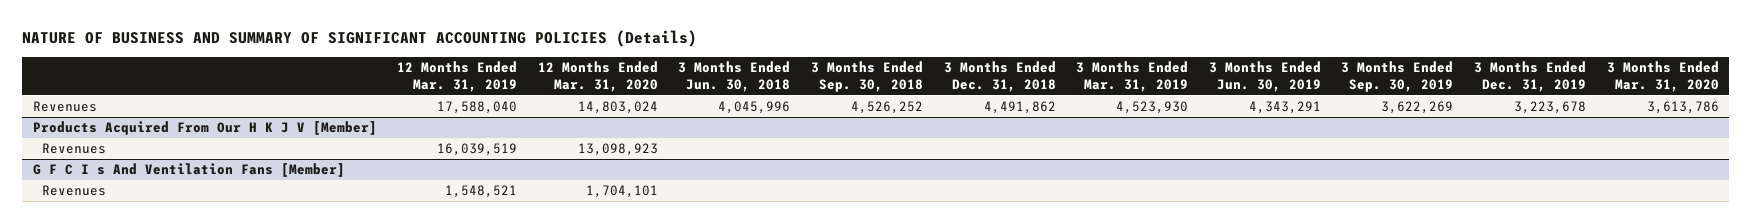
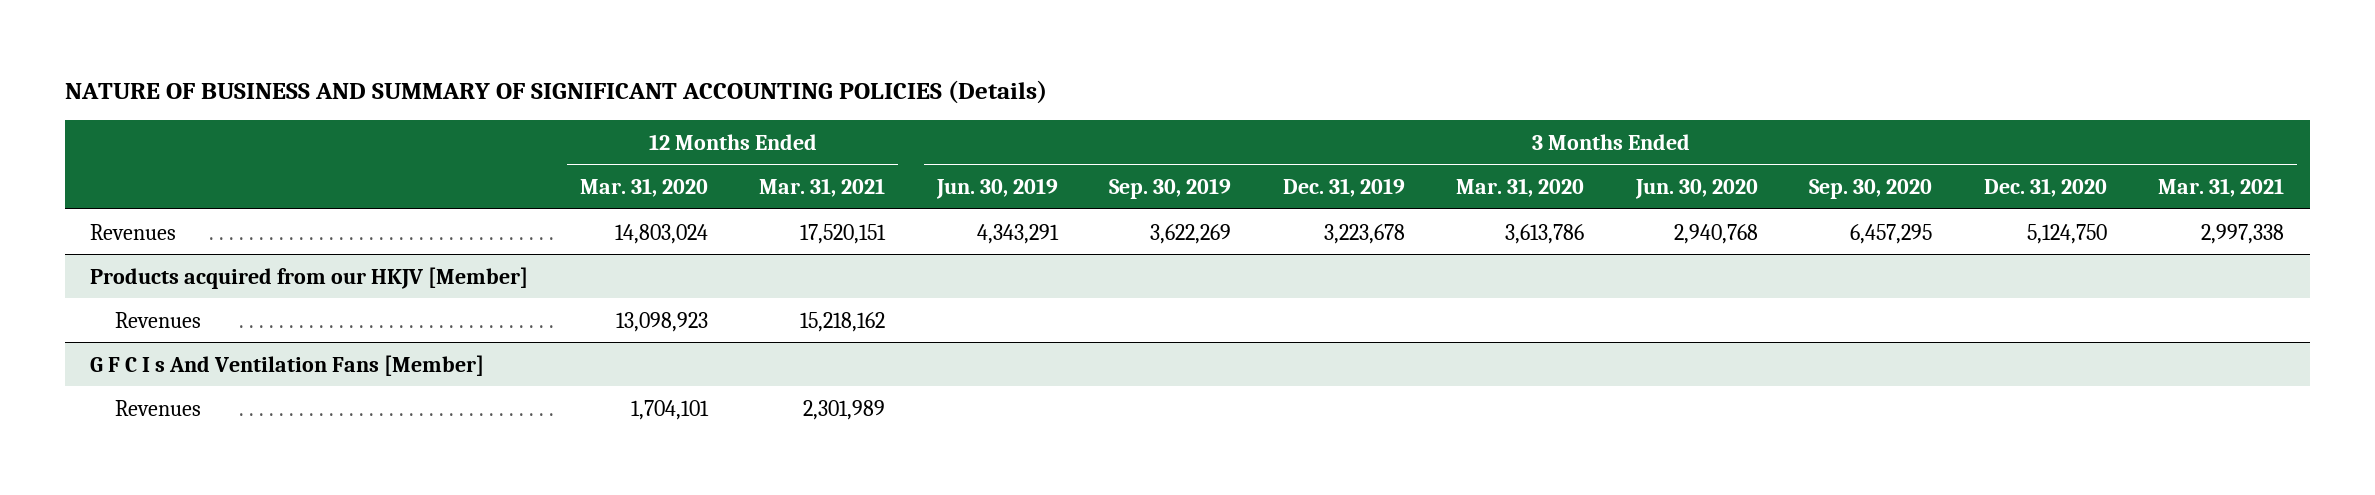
[397,61,518,93] 12 Months Ended Mar. 31, 2019 -> none
[678,61,791,93] 3 Months Ended Jun. 30, 2018 -> none
[810,61,923,93] 3 Months Ended Sep. 30, 2018 -> none
[943,61,1056,93] 3 Months Ended Dec. 31, 2018 -> none
[1076,61,1189,93] 3 Months Ended Mar. 31, 2019 -> none
none -> [759,178,886,198] Mar. 31, 2021
none -> [1634,179,1758,200] Jun. 30, 2020
none -> [1809,179,1933,200] Sep. 30, 2020
none -> [1983,178,2107,198] Dec. 31, 2020
none -> [2158,178,2285,198] Mar. 31, 2021
[32,121,377,136] Products Acquired From Our H K J V [Member] -> [90,266,529,289] Products acquired from our HKJV [Member]

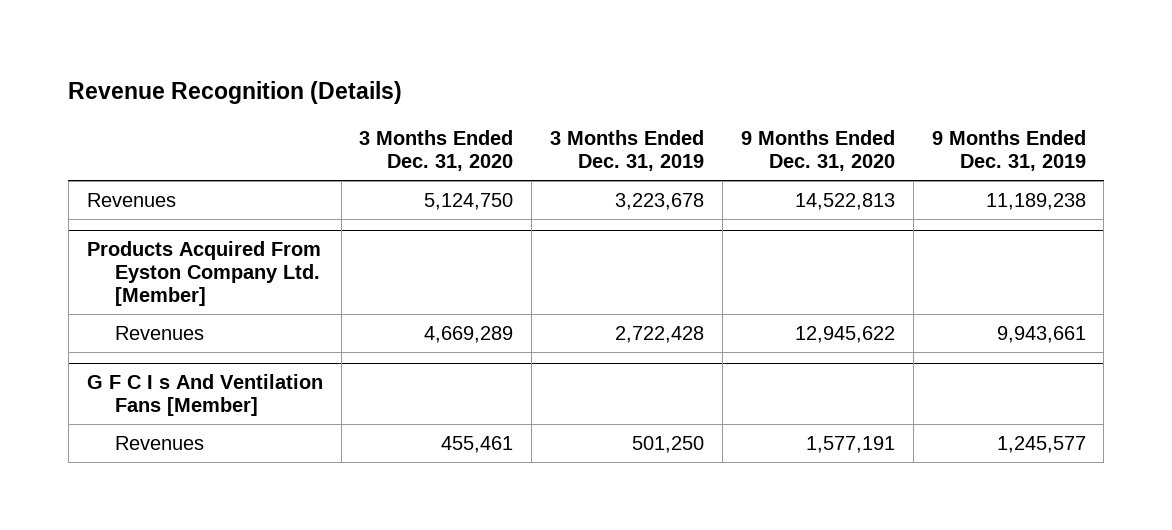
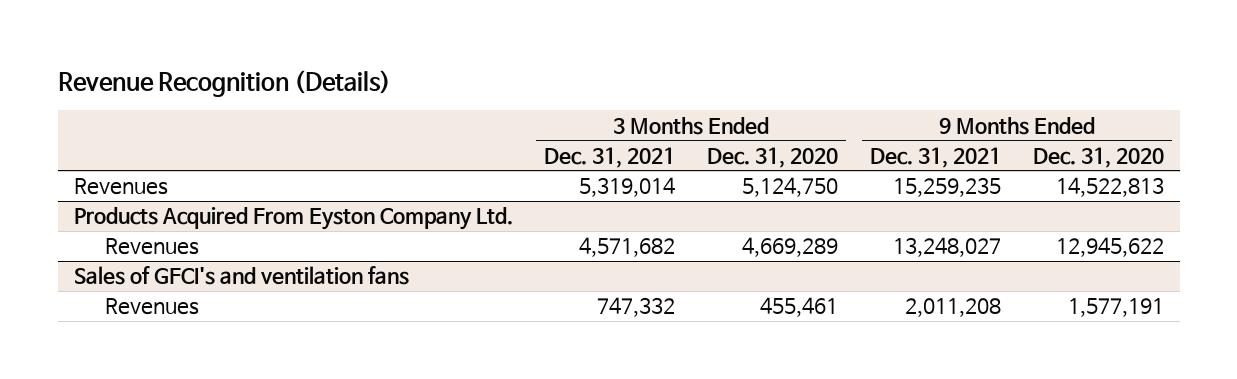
[550,130,705,171] 3 Months Ended Dec. 31, 2019 -> none
[931,130,1086,171] 9 Months Ended Dec. 31, 2019 -> none
none -> [544,146,676,168] Dec. 31, 2021
none -> [869,146,1001,168] Dec. 31, 2021
[86,241,321,307] Products Acquired From Eyston Company Ltd. [Member] -> [73,207,513,231] Products Acquired From Eyston Company Ltd.
[86,374,323,417] G F C I s And Ventilation Fans [Member] -> [73,266,409,286] Sales of GFCI's and ventilation fans

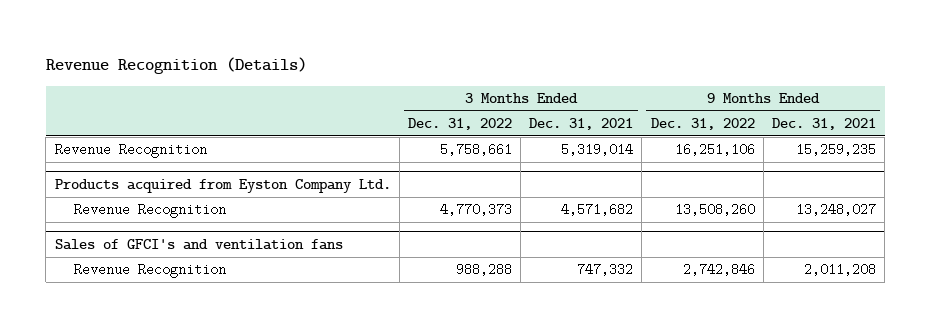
[707,146,839,168] Dec. 31, 2020 -> none
[1032,146,1164,168] Dec. 31, 2020 -> none
none -> [407,117,512,130] Dec. 31, 2022
none -> [650,117,755,130] Dec. 31, 2022
[73,178,168,196] Revenues -> [54,143,207,159] Revenue Recognition
[73,207,513,231] Products Acquired From Eyston Company Ltd. -> [54,178,391,193] Products acquired from Eyston Company Ltd.
[104,238,199,256] Revenues -> [74,203,227,219] Revenue Recognition
[104,298,199,316] Revenues -> [74,263,227,279] Revenue Recognition

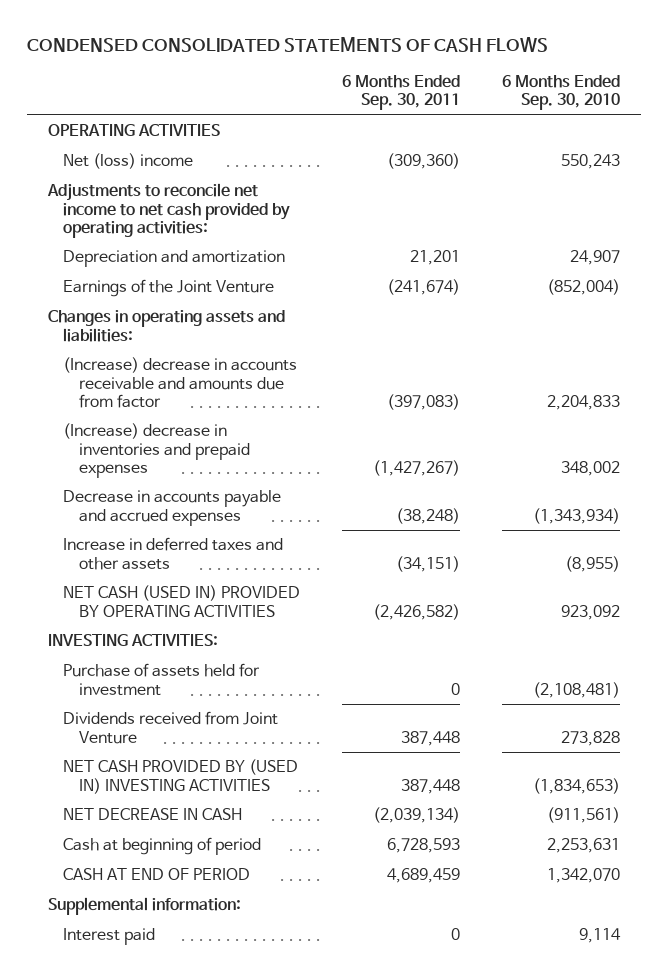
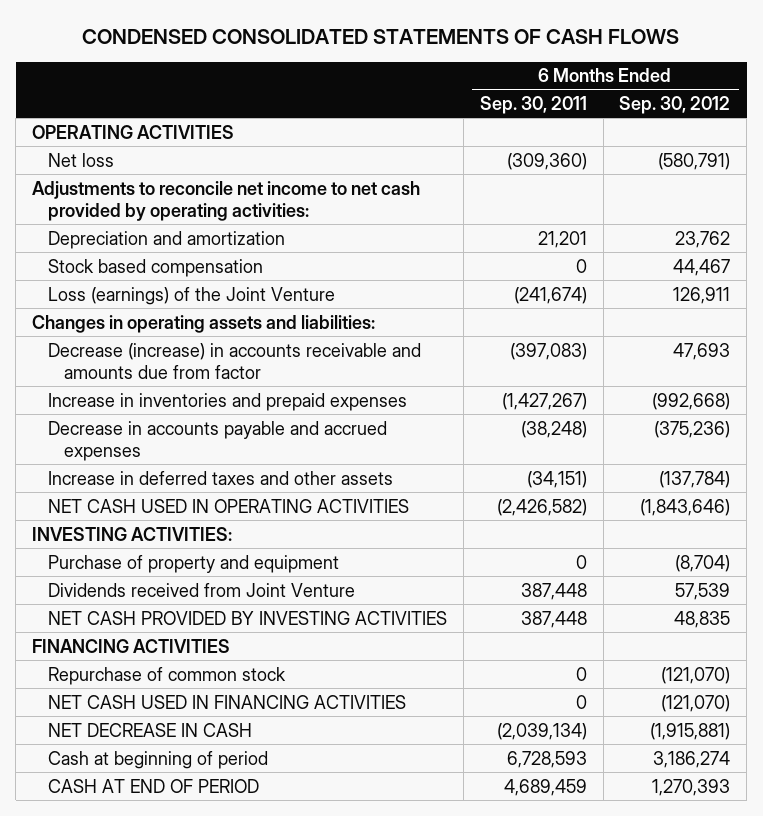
[502,75,621,111] 6 Months Ended Sep. 30, 2010 -> none
none -> [619,96,731,115] Sep. 30, 2012
[63,153,194,170] Net (loss) income -> [48,152,115,167] Net loss
none -> [48,258,264,277] Stock based compensation
[63,279,275,298] Earnings of the Joint Venture -> [48,286,336,305] Loss (earnings) of the Joint Venture
[63,357,298,408] (Increase) decrease in accounts receivable and amounts due from factor -> [48,342,422,379] Decrease (increase) in accounts receivable and amounts due from factor
[63,423,250,478] (Increase) decrease in inventories and prepaid expenses -> [48,392,408,411] Increase in inventories and prepaid expenses
[63,585,301,617] NET CASH (USED IN) PROVIDED BY OPERATING ACTIVITIES -> [48,498,410,513] NET CASH USED IN OPERATING ACTIVITIES
[63,663,261,696] Purchase of assets held for investment -> none
none -> [48,554,340,573] Purchase of property and equipment
[63,759,299,794] NET CASH PROVIDED BY (USED IN) INVESTING ACTIVITIES -> [48,610,448,625] NET CASH PROVIDED BY INVESTING ACTIVITIES
none -> [32,638,231,653] FINANCING ACTIVITIES
none -> [48,666,287,685] Repurchase of common stock
none -> [48,694,407,709] NET CASH USED IN FINANCING ACTIVITIES
[48,897,242,916] Supplemental information: -> none
[63,928,156,946] Interest paid -> none

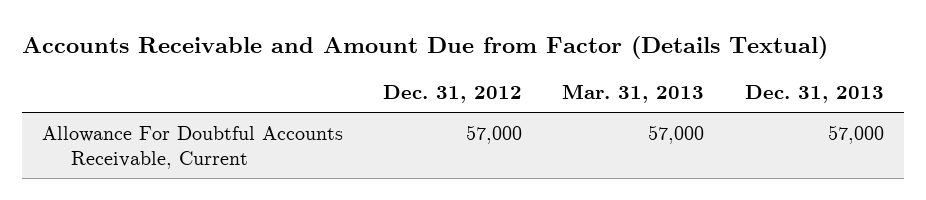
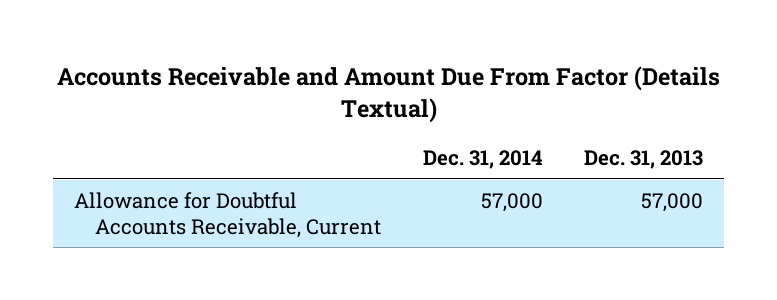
[22,35,829,59] Accounts Receivable and Amount Due from Factor (Details Textual) -> [56,66,720,123] Accounts Receivable and Amount Due From Factor (Details Textual)
[383,85,523,104] Dec. 31, 2012 -> none
[562,84,705,104] Mar. 31, 2013 -> none
none -> [422,150,543,170] Dec. 31, 2014
[42,125,344,169] Allowance For Doubtful Accounts Receivable, Current -> [74,192,382,238] Allowance for Doubtful Accounts Receivable, Current

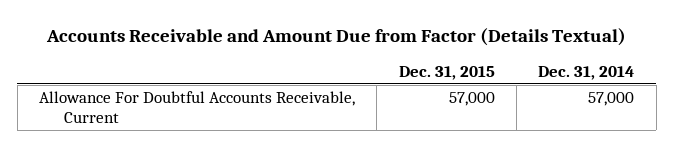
[56,66,720,123] Accounts Receivable and Amount Due From Factor (Details Textual) -> [45,28,626,47] Accounts Receivable and Amount Due from Factor (Details Textual)
[584,150,704,170] Dec. 31, 2013 -> none
none -> [398,65,495,80] Dec. 31, 2015
[74,192,382,238] Allowance for Doubtful Accounts Receivable, Current -> [38,91,355,123] Allowance For Doubtful Accounts Receivable, Current

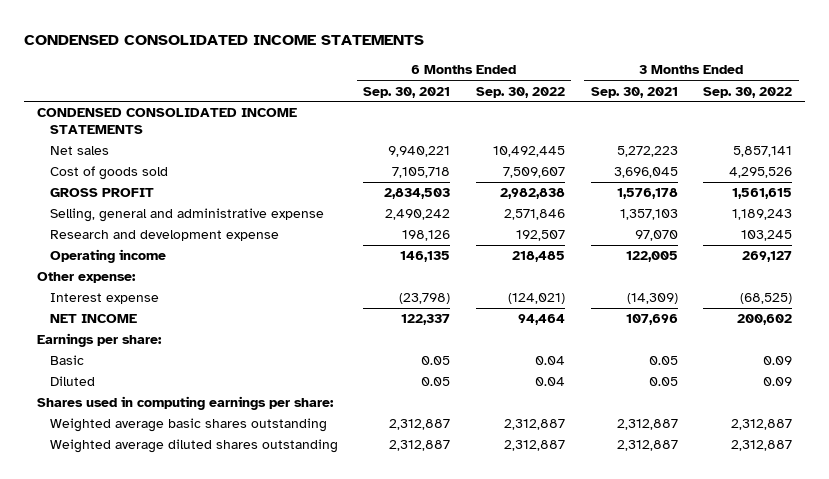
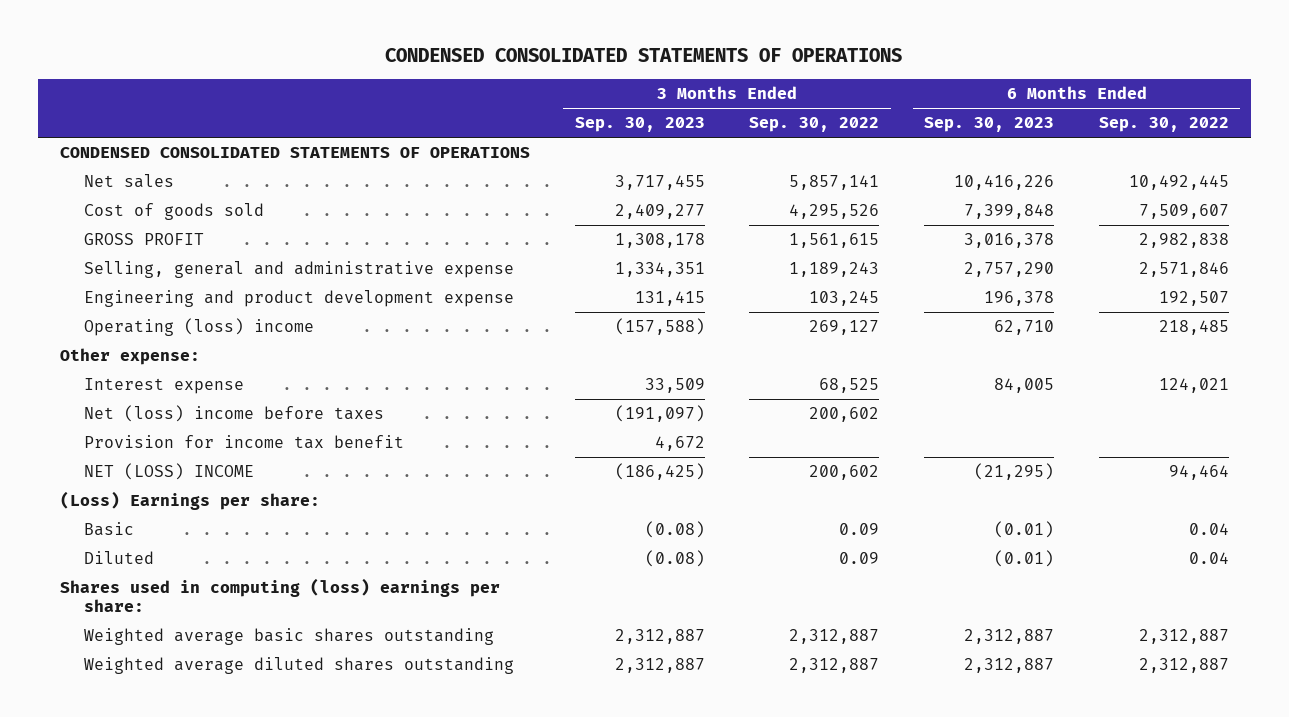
[23,35,424,46] CONDENSED CONSOLIDATED INCOME STATEMENTS -> [385,48,903,63] CONDENSED CONSOLIDATED STATEMENTS OF OPERATIONS
[363,86,451,98] Sep. 30, 2021 -> none
[590,86,678,98] Sep. 30, 2021 -> none
none -> [574,117,705,133] Sep. 30, 2023
none -> [924,117,1055,133] Sep. 30, 2023
[36,108,297,135] CONDENSED CONSOLIDATED INCOME STATEMENTS -> [59,147,530,159] CONDENSED CONSOLIDATED STATEMENTS OF OPERATIONS
[49,230,279,242] Research and development expense -> [83,290,514,308] Engineering and product development expense
[49,249,166,264] Operating income -> [83,318,314,337] Operating (loss) income
[507,293,565,305] (124,021) -> [1158,378,1229,394] 124,021
[740,293,793,305] (68,525) -> [819,378,880,394] 68,525
none -> [83,405,384,423] Net (loss) income before taxes
none -> [83,435,404,450] Provision for income tax benefit
[49,314,137,324] NET INCOME -> [83,463,254,481] NET (LOSS) INCOME
[36,333,162,348] Earnings per share: -> [59,491,320,511] (Loss) Earnings per share:
[36,396,334,411] Shares used in computing earnings per share: -> [59,578,500,612] Shares used in computing (loss) earnings per share:

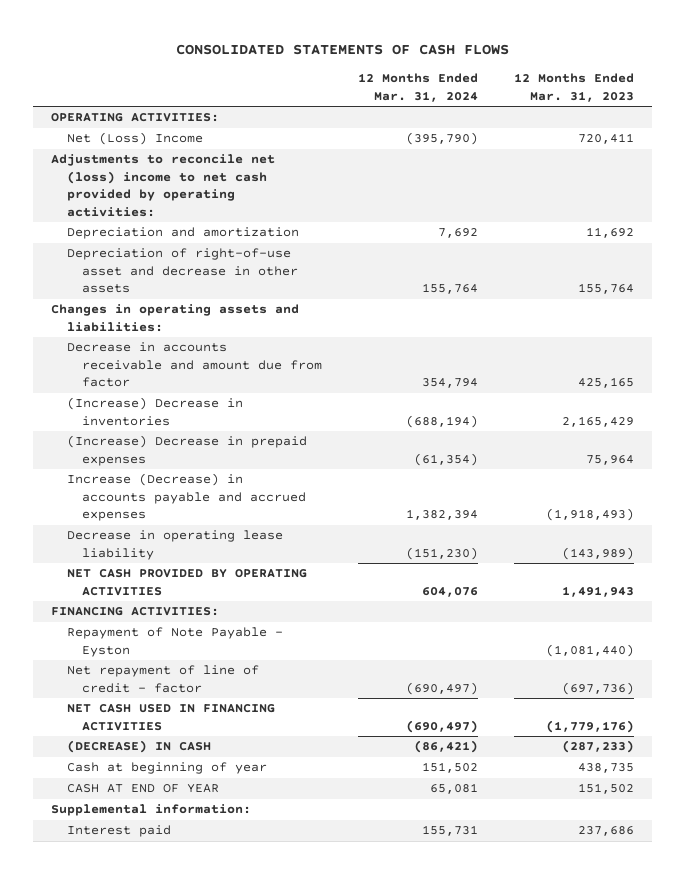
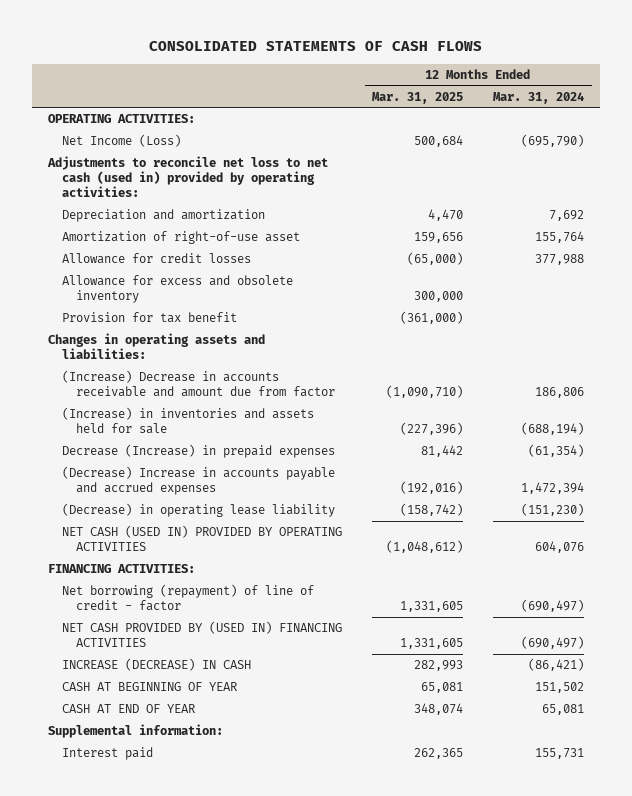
[514,73,635,102] 12 Months Ended Mar. 31, 2023 -> none
none -> [372,91,464,104] Mar. 31, 2025
[66,132,203,146] Net (Loss) Income -> [61,134,181,148] Net Income (Loss)
[406,132,479,146] (395,790) -> [521,134,585,148] (695,790)
[51,154,276,217] Adjustments to reconcile net (loss) income to net cash provided by operating activities: -> [46,156,328,198] Adjustments to reconcile net loss to net cash (used in) provided by operating activities:
[66,248,299,294] Depreciation of right-of-use asset and decrease in other assets -> [61,231,300,245] Amortization of right-of-use asset
none -> [61,253,251,265] Allowance for credit losses
none -> [61,275,293,304] Allowance for excess and obsolete inventory
none -> [61,312,237,324] Provision for tax benefit
[66,342,323,388] Decrease in accounts receivable and amount due from factor -> [61,370,336,398] (Increase) Decrease in accounts receivable and amount due from factor
[422,378,479,389] 354,794 -> [535,387,585,399] 186,806
[66,397,243,426] (Increase) Decrease in inventories -> [61,407,314,435] (Increase) in inventories and assets held for sale
[66,435,307,466] (Increase) Decrease in prepaid expenses -> [61,444,335,459] Decrease (Increase) in prepaid expenses
[66,473,307,522] Increase (Decrease) in accounts payable and accrued expenses -> [61,466,335,496] (Decrease) Increase in accounts payable and accrued expenses
[406,509,479,521] 1,382,394 -> [521,482,585,495] 1,472,394
[66,530,283,560] Decrease in operating lease liability -> [61,503,335,518] (Decrease) in operating lease liability
[66,569,307,596] NET CASH PROVIDED BY OPERATING ACTIVITIES -> [61,525,342,552] NET CASH (USED IN) PROVIDED BY OPERATING ACTIVITIES
[66,627,283,657] Repayment of Note Payable - Eyston -> none
[66,665,259,693] Net repayment of line of credit - factor -> [61,584,314,612] Net borrowing (repayment) of line of credit - factor
[66,704,275,731] NET CASH USED IN FINANCING ACTIVITIES -> [61,621,342,648] NET CASH PROVIDED BY (USED IN) FINANCING ACTIVITIES
[66,740,211,754] (DECREASE) IN CASH -> [61,658,251,672] INCREASE (DECREASE) IN CASH
[66,762,267,775] Cash at beginning of year -> [61,682,238,692] CASH AT BEGINNING OF YEAR

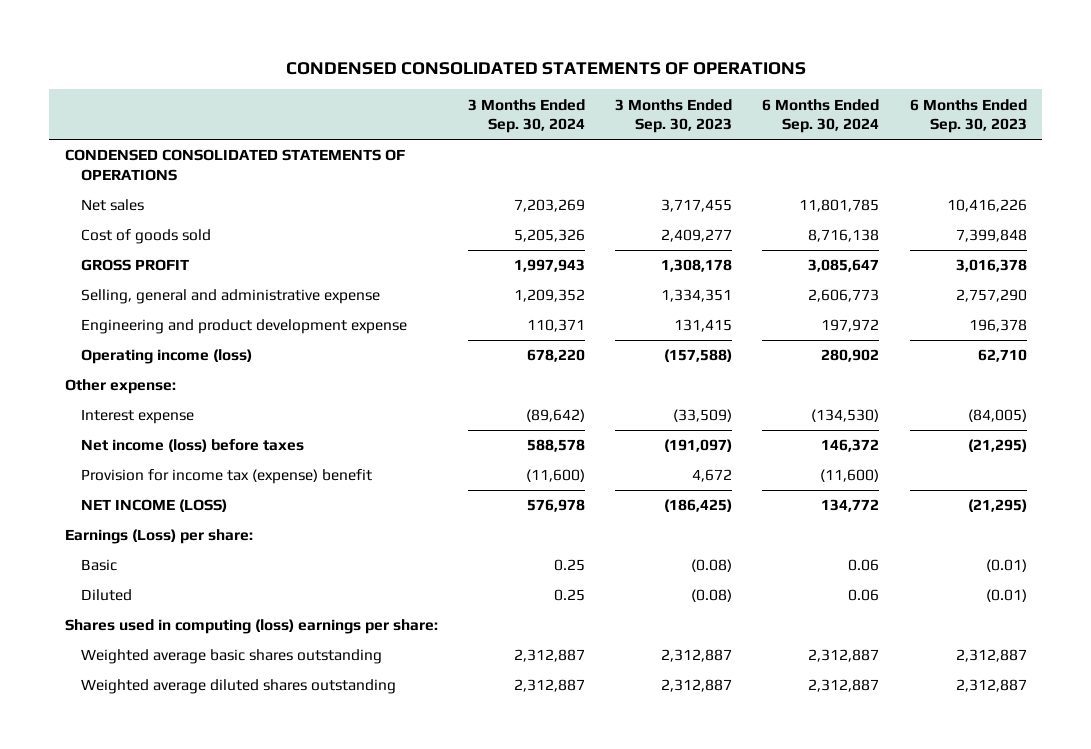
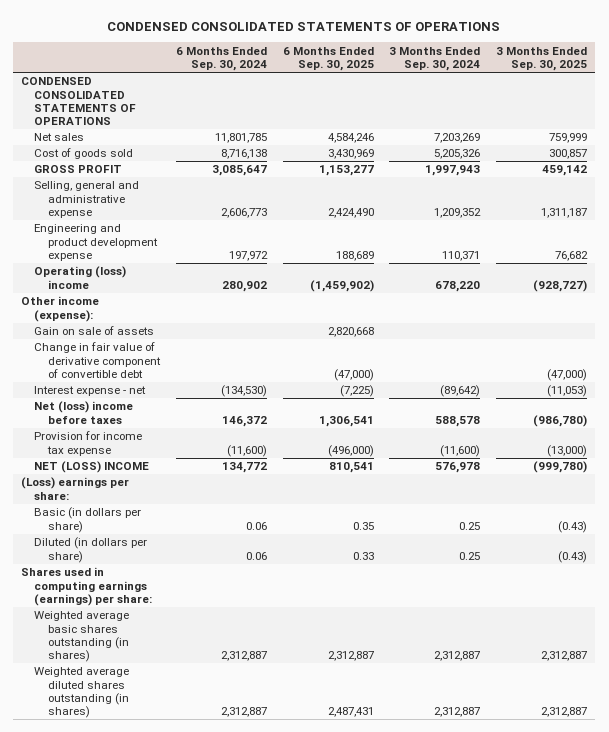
[615,98,733,134] 3 Months Ended Sep. 30, 2023 -> none
[909,98,1027,134] 6 Months Ended Sep. 30, 2023 -> none
none -> [282,46,374,72] 6 Months Ended Sep. 30, 2025
none -> [496,46,588,72] 3 Months Ended Sep. 30, 2025
[80,349,252,365] Operating income (loss) -> [34,266,127,289] Operating (loss) income
[64,379,176,395] Other expense: -> [21,296,100,322] Other income (expense):
none -> [34,326,155,336] Gain on sale of assets
none -> [34,342,161,378] Change in fair value of derivative component of convertible debt
[80,409,194,425] Interest expense -> [34,386,147,397] Interest expense - net
[80,439,304,453] Net income (loss) before taxes -> [34,401,134,424] Net (loss) income before taxes
[80,469,372,485] Provision for income tax (expense) benefit -> [34,431,143,456] Provision for income tax expense
[80,499,227,513] NET INCOME (LOSS) -> [34,461,150,474] NET (LOSS) INCOME
[64,529,253,545] Earnings (Loss) per share: -> [21,477,130,500] (Loss) earnings per share:
[80,559,117,572] Basic -> [34,507,142,533] Basic (in dollars per share)
[80,589,132,602] Diluted -> [34,537,148,563] Diluted (in dollars per share)
[64,619,438,635] Shares used in computing (loss) earnings per share: -> [21,567,153,606] Shares used in computing earnings (earnings) per share:
[80,649,382,665] Weighted average basic shares outstanding -> [34,611,130,663] Weighted average basic shares outstanding (in shares)
[80,679,396,695] Weighted average diluted shares outstanding -> [34,667,130,719] Weighted average diluted shares outstanding (in shares)

